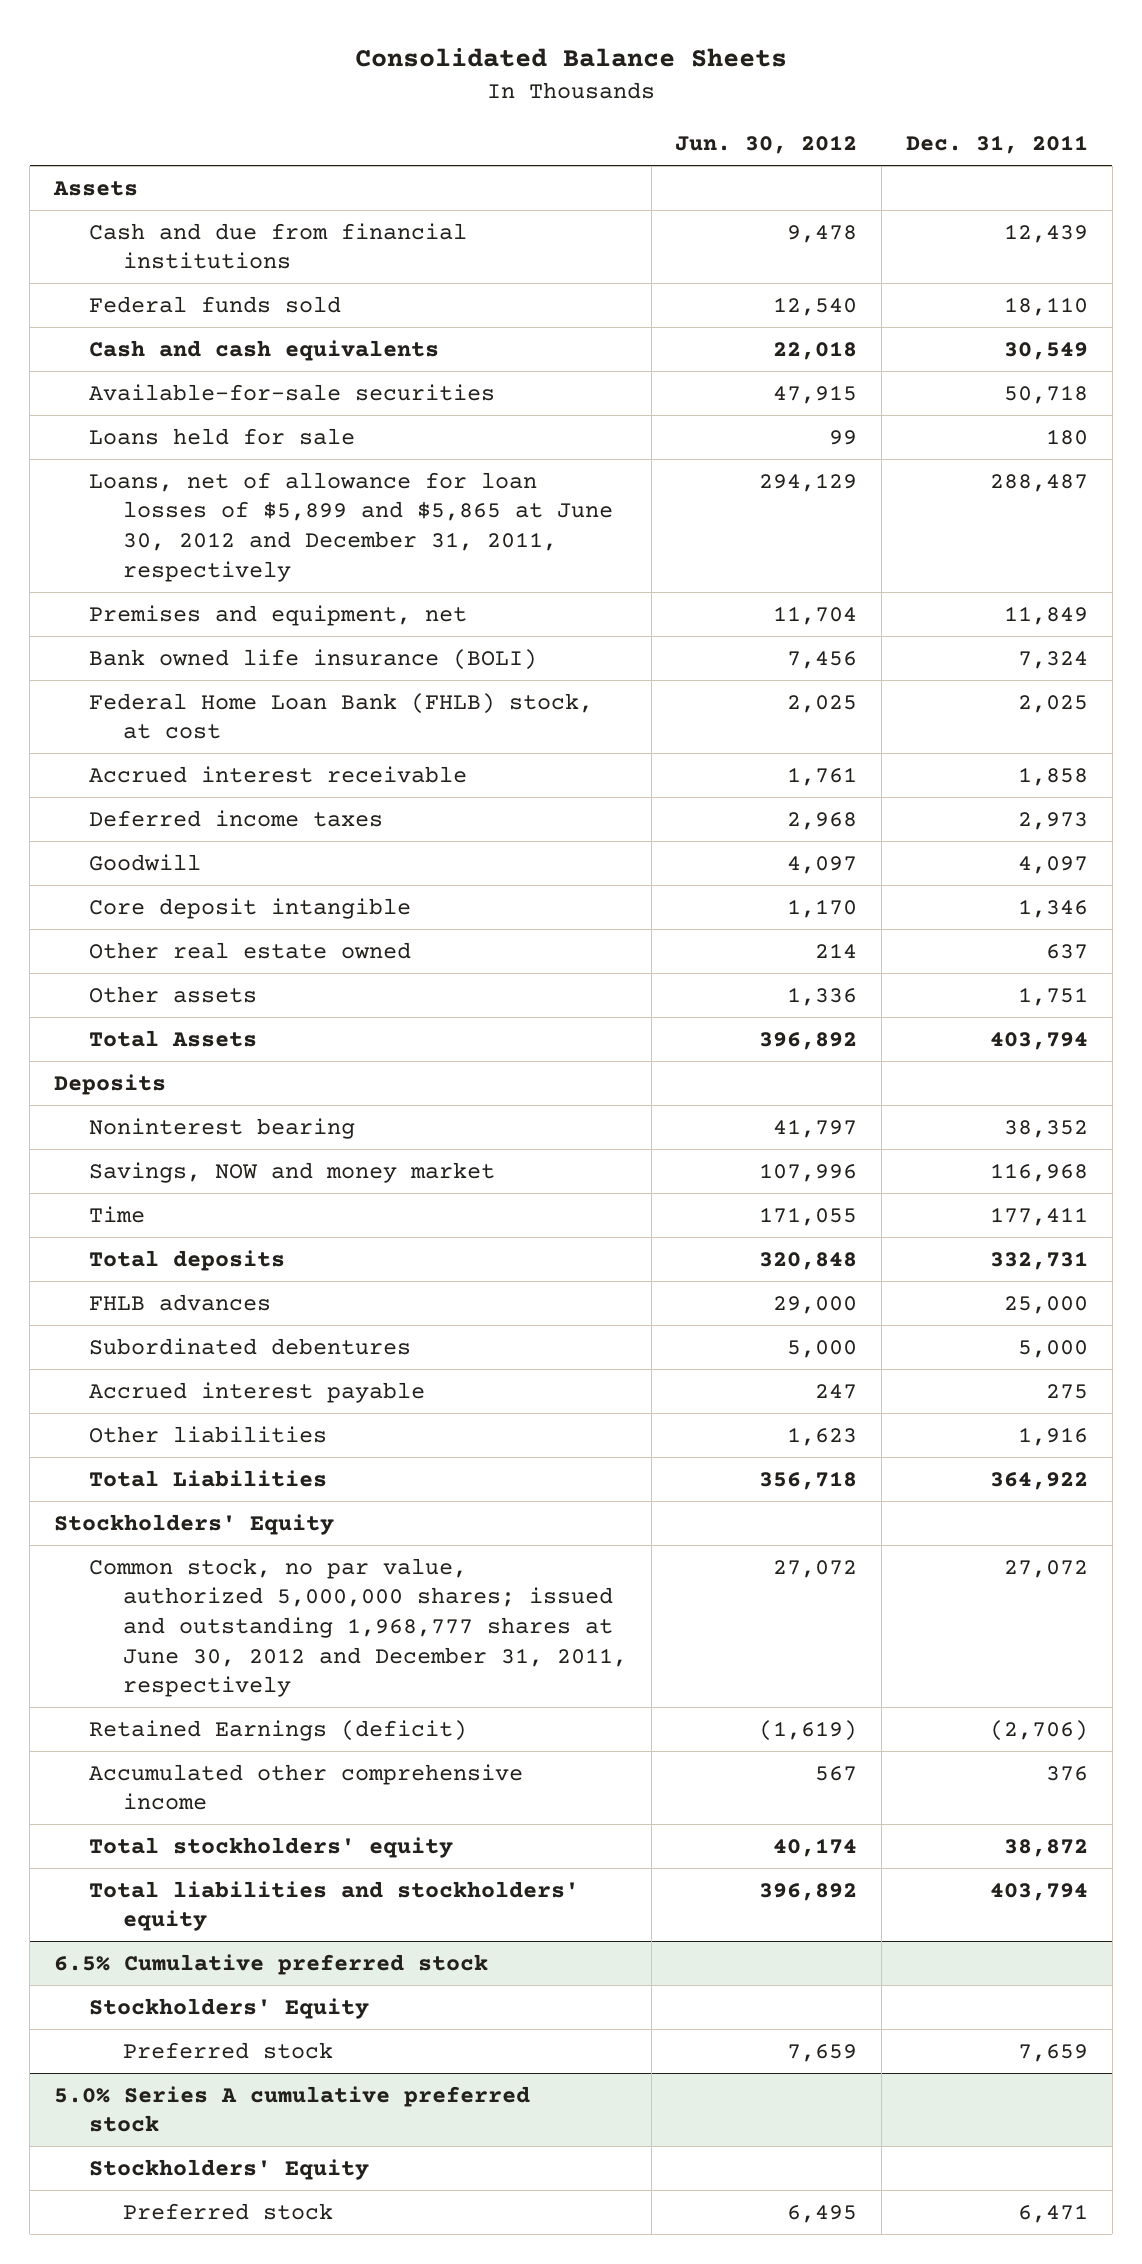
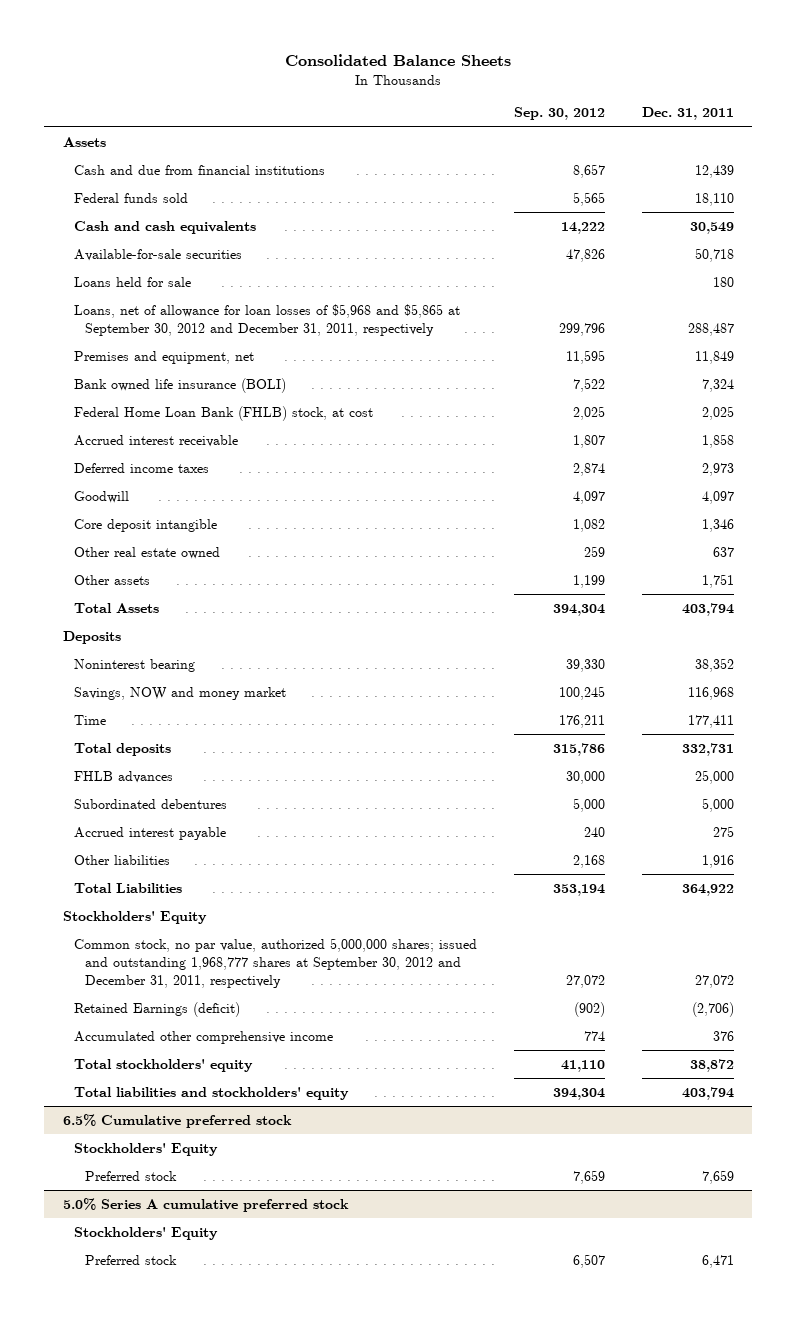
[675,135,858,155] Jun. 30, 2012 -> none
none -> [513,107,605,121] Sep. 30, 2012
[88,471,613,582] Loans, net of allowance for loan losses of $5,899 and $5,865 at June 30, 2012 and December 31, 2011, respectively -> [74,303,461,336] Loans, net of allowance for loan losses of $5,968 and $5,865 at September 30, 2012 and December 31, 2011, respectively
[88,1557,627,1698] Common stock, no par value, authorized 5,000,000 shares; issued and outstanding 1,968,777 shares at June 30, 2012 and December 31, 2011, respectively -> [74,937,478,988] Common stock, no par value, authorized 5,000,000 shares; issued and outstanding 1,968,777 shares at September 30, 2012 and December 31, 2011, respectively

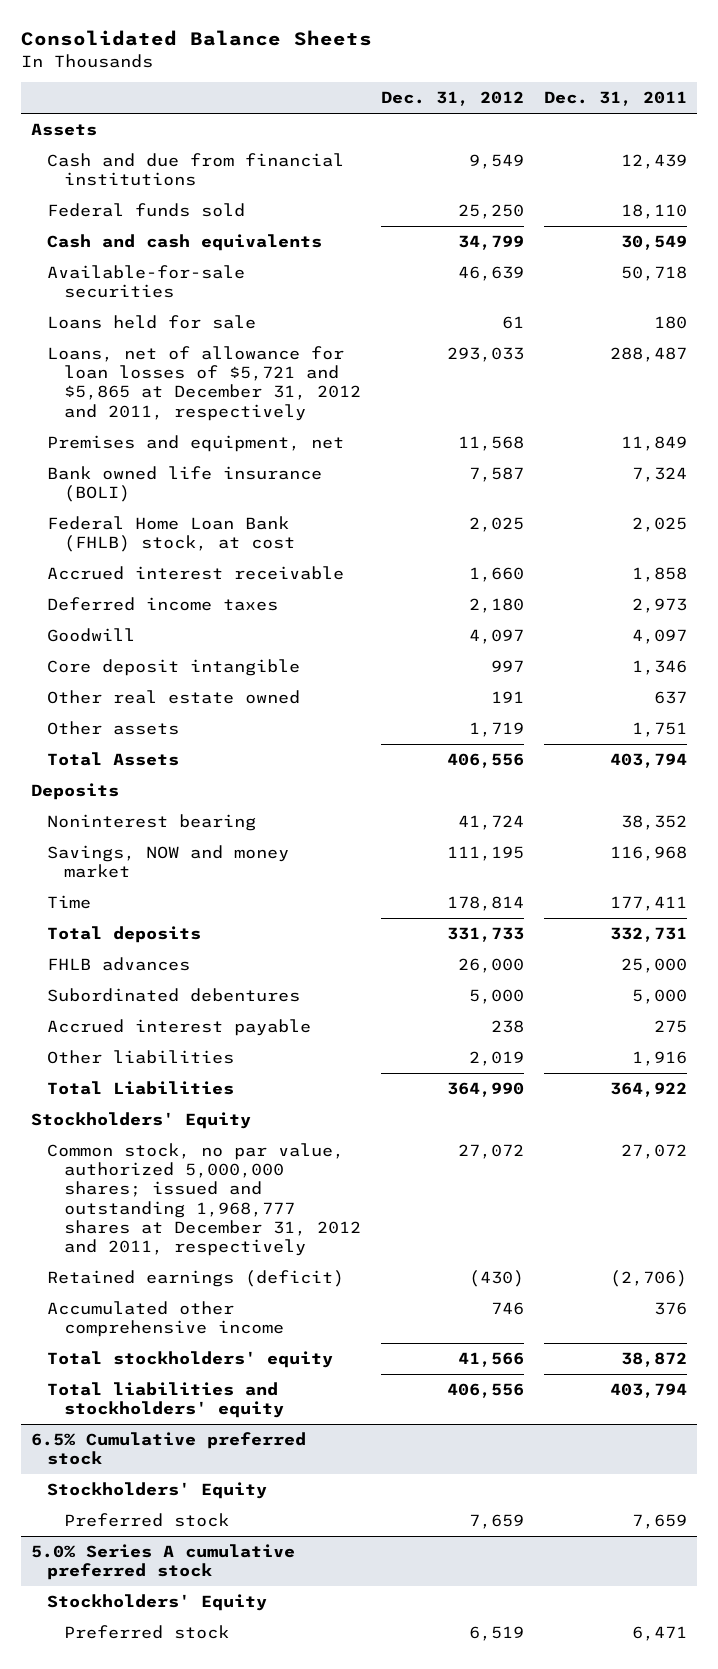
[513,107,605,121] Sep. 30, 2012 -> none
none -> [381,91,525,107] Dec. 31, 2012
[74,303,461,336] Loans, net of allowance for loan losses of $5,968 and $5,865 at September 30, 2012 and December 31, 2011, respectively -> [47,345,361,421] Loans, net of allowance for loan losses of $5,721 and $5,865 at December 31, 2012 and 2011, respectively
[74,937,478,988] Common stock, no par value, authorized 5,000,000 shares; issued and outstanding 1,968,777 shares at September 30, 2012 and December 31, 2011, respectively -> [47,1142,361,1257] Common stock, no par value, authorized 5,000,000 shares; issued and outstanding 1,968,777 shares at December 31, 2012 and 2011, respectively
[74,1001,241,1017] Retained Earnings (deficit) -> [47,1269,345,1287] Retained earnings (deficit)

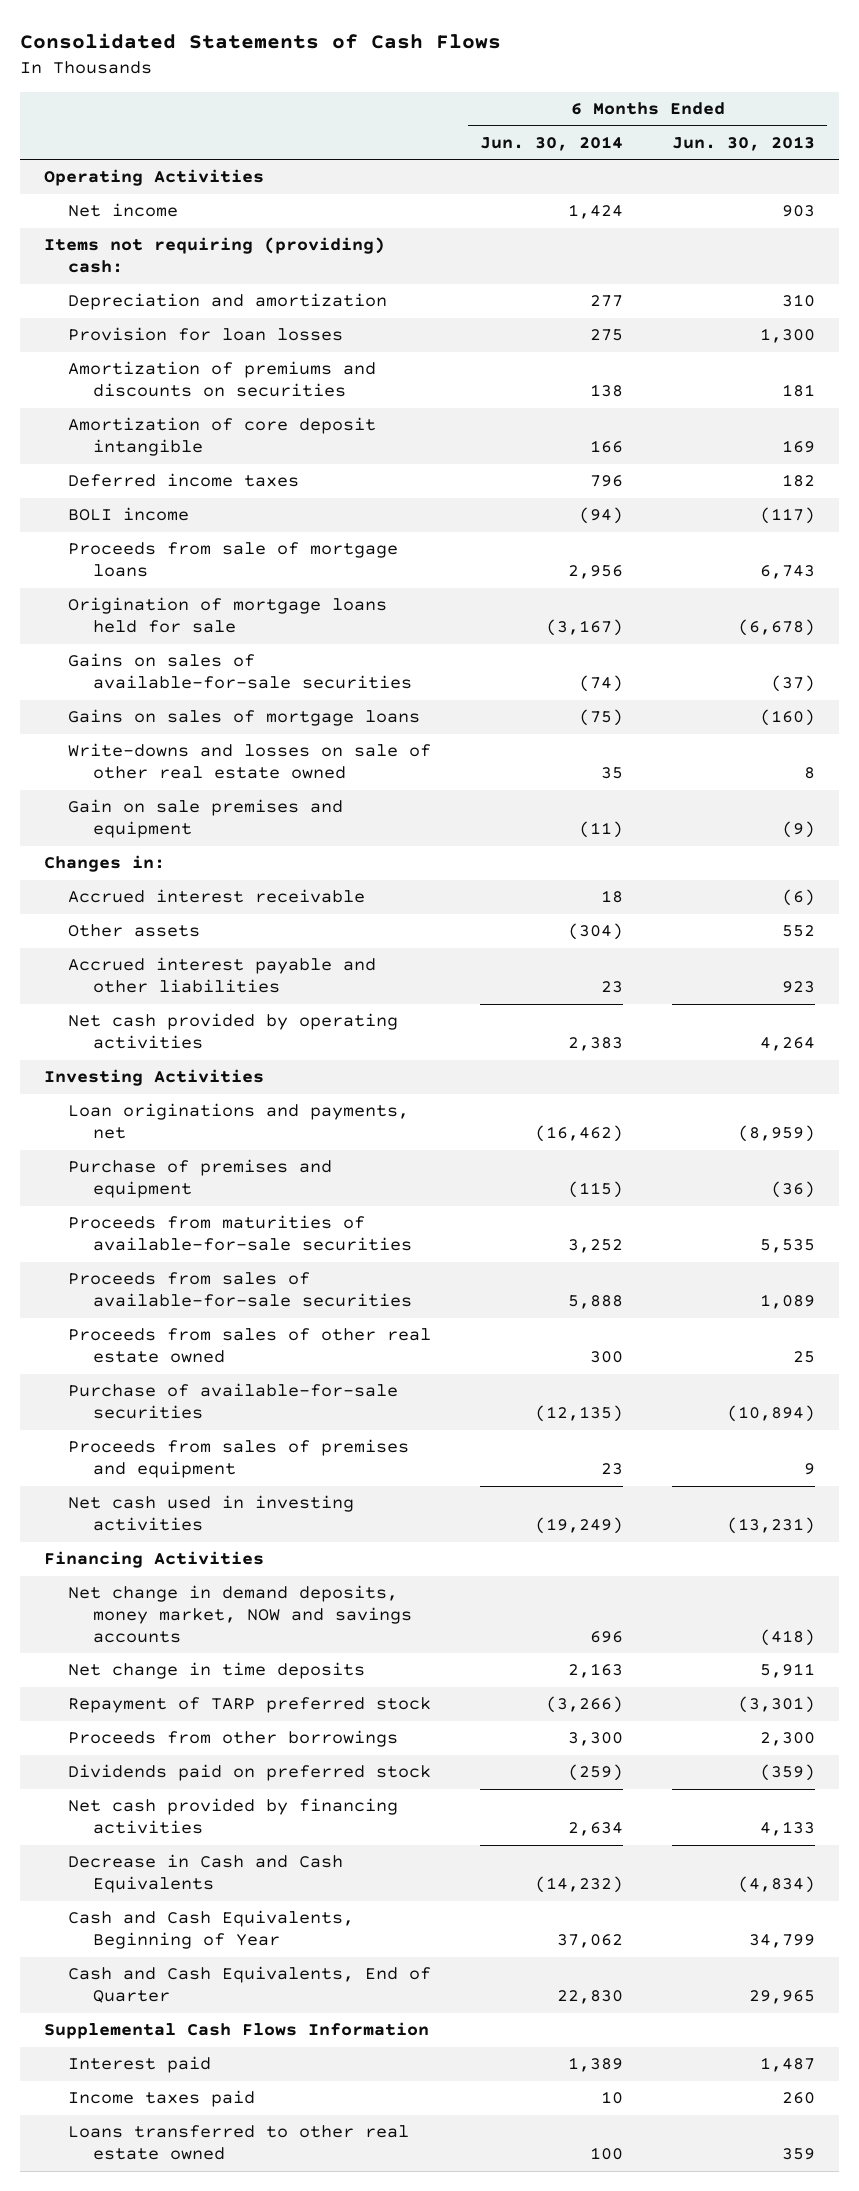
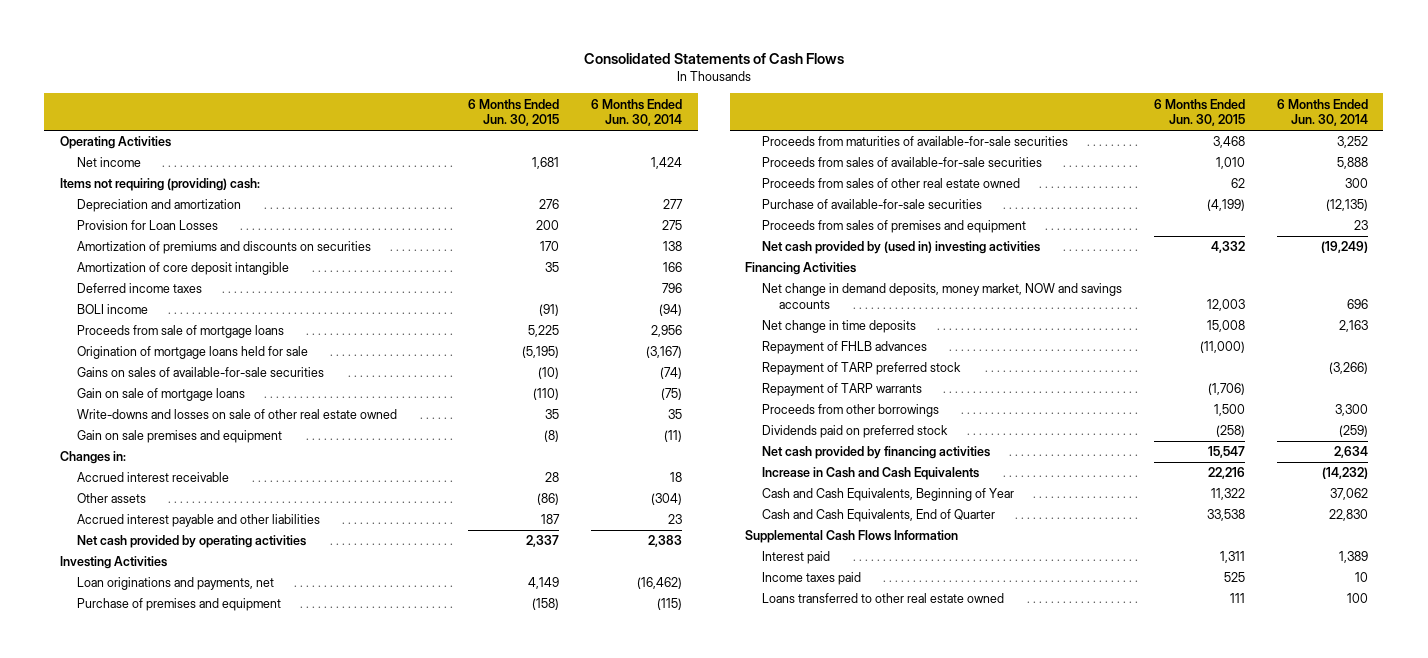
[671,135,815,151] Jun. 30, 2013 -> none
none -> [468,98,560,127] 6 Months Ended Jun. 30, 2015
[68,327,344,342] Provision for loan losses -> [76,220,218,231] Provision for Loan Losses
[68,709,421,727] Gains on sales of mortgage loans -> [76,388,245,402] Gain on sale of mortgage loans
[68,1495,355,1532] Net cash used in investing activities -> [762,241,1041,255] Net cash provided by (used in) investing activities
none -> [762,341,928,355] Repayment of FHLB advances
none -> [762,383,923,397] Repayment of TARP warrants
[68,1854,344,1894] Decrease in Cash and Cash Equivalents -> [762,467,980,481] Increase in Cash and Cash Equivalents

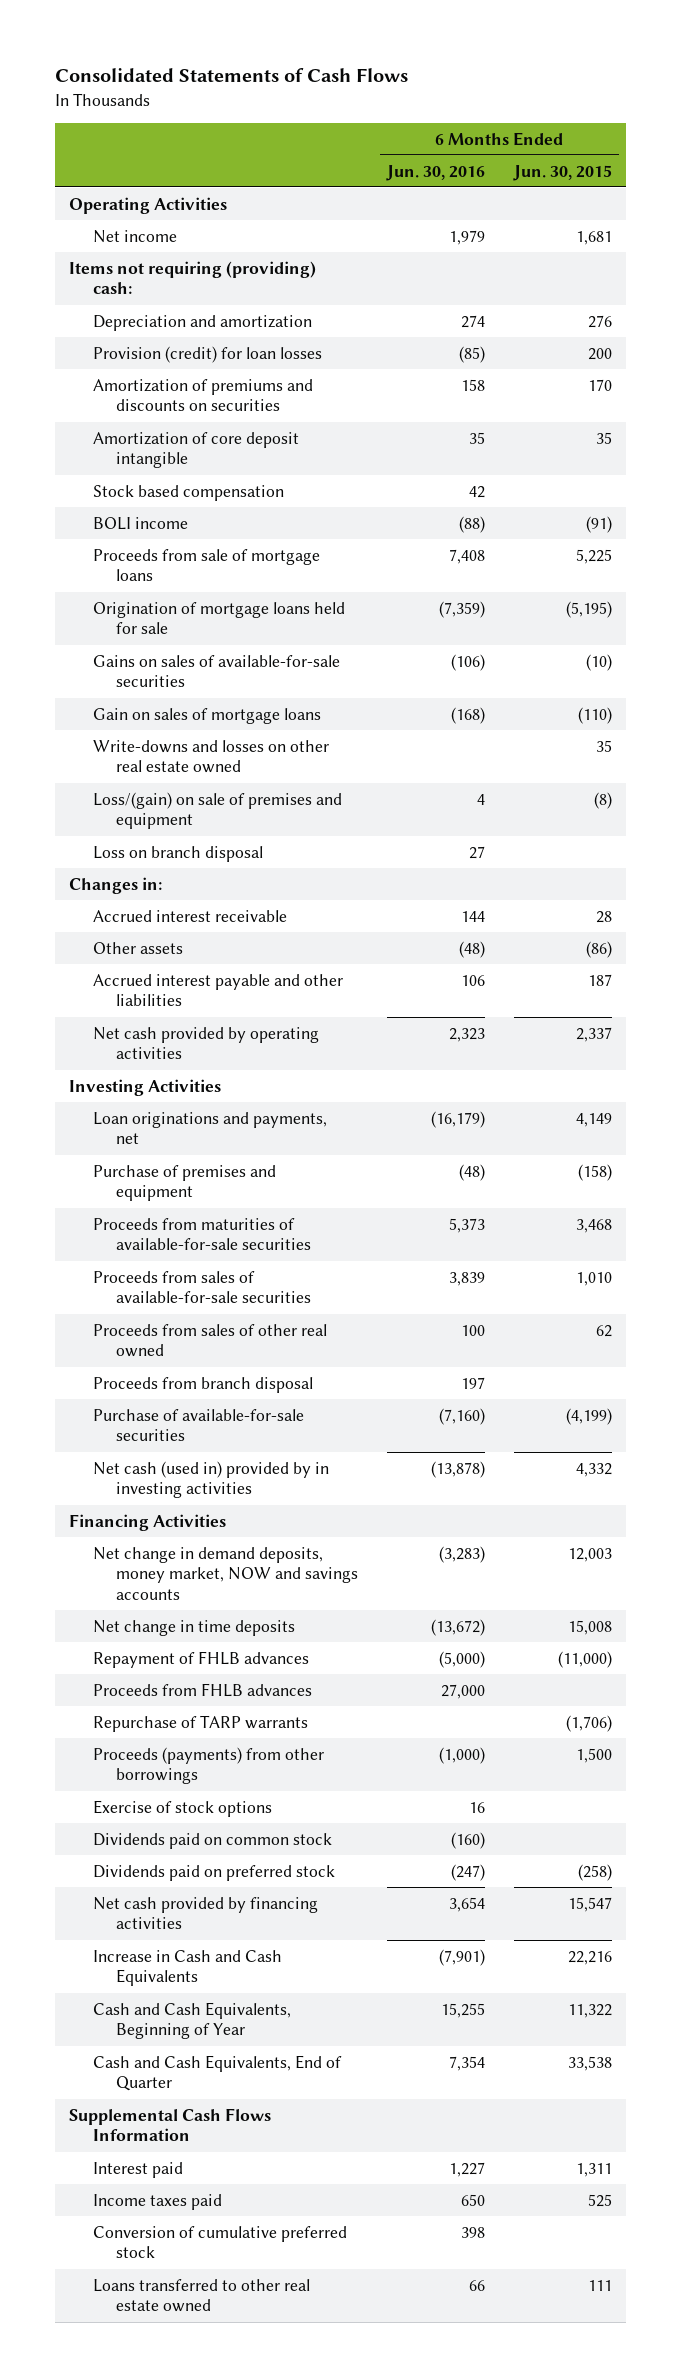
[591,98,683,127] 6 Months Ended Jun. 30, 2014 -> none
none -> [385,164,485,181] Jun. 30, 2016
[76,220,218,231] Provision for Loan Losses -> [92,345,322,363] Provision (credit) for loan losses
[76,283,202,294] Deferred income taxes -> none
none -> [92,484,284,501] Stock based compensation
[76,388,245,402] Gain on sale of mortgage loans -> [92,707,321,724] Gain on sales of mortgage loans
[76,409,397,420] Write-downs and losses on sale of other real estate owned -> [92,739,329,774] Write-downs and losses on other real estate owned
[76,430,282,444] Gain on sale premises and equipment -> [92,791,342,830] Loss/(gain) on sale of premises and equipment
none -> [92,845,263,862] Loss on branch disposal
[762,178,1021,189] Proceeds from sales of other real estate owned -> [92,1323,327,1358] Proceeds from sales of other real owned
none -> [92,1376,313,1393] Proceeds from branch disposal
[762,220,1027,234] Proceeds from sales of premises and equipment -> none
[762,241,1041,255] Net cash provided by (used in) investing activities -> [92,1460,329,1499] Net cash (used in) provided by in investing activities
[762,362,962,376] Repayment of TARP preferred stock -> none
none -> [92,1682,312,1697] Proceeds from FHLB advances
[762,383,923,397] Repayment of TARP warrants -> [92,1714,308,1732] Repurchase of TARP warrants
[762,404,940,418] Proceeds from other borrowings -> [92,1746,324,1785] Proceeds (payments) from other borrowings
none -> [92,1799,272,1817] Exercise of stock options
none -> [92,1832,332,1849] Dividends paid on common stock
none -> [92,2225,347,2259] Conversion of cumulative preferred stock

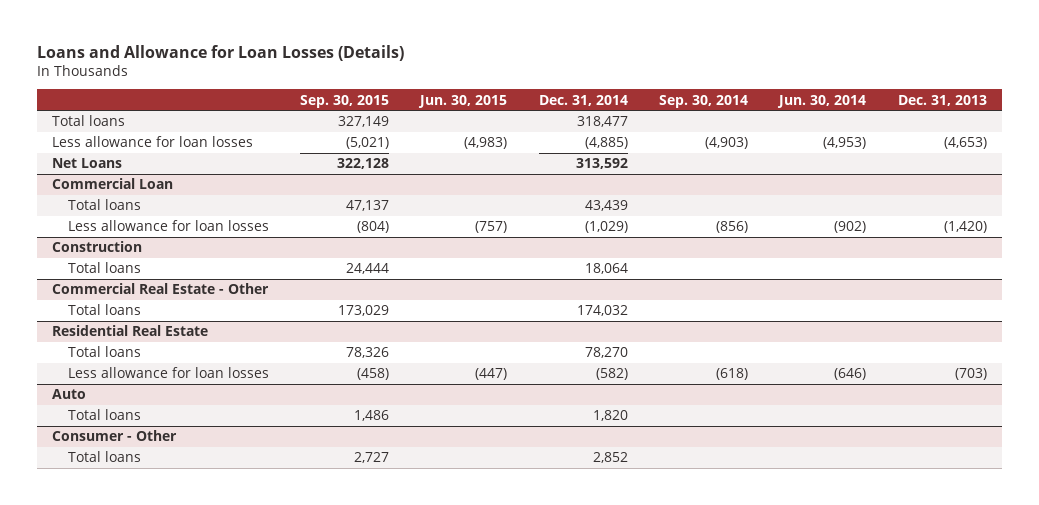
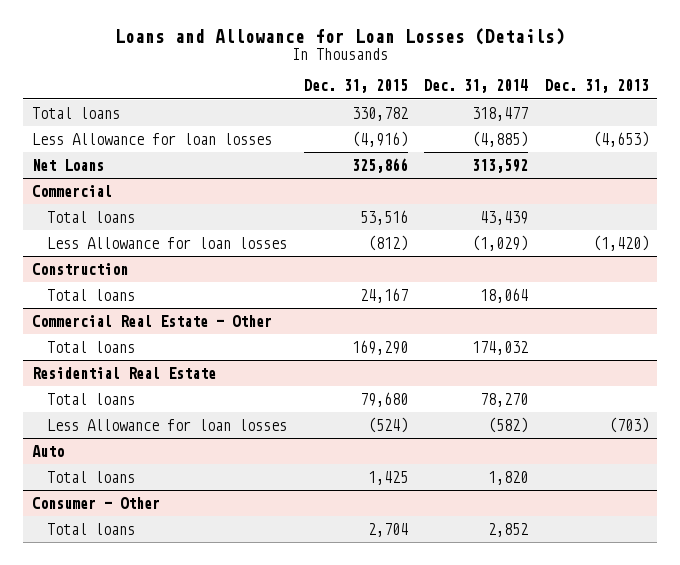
[300,94,390,108] Sep. 30, 2015 -> none
[418,94,508,108] Jun. 30, 2015 -> none
[659,94,749,108] Sep. 30, 2014 -> none
[777,94,867,108] Jun. 30, 2014 -> none
none -> [303,79,408,94] Dec. 31, 2015
[52,136,254,148] Less allowance for loan losses -> [31,132,272,145] Less Allowance for loan losses
[52,178,174,190] Commercial Loan -> [31,184,112,197] Commercial
[67,220,269,232] Less allowance for loan losses -> [46,236,287,249] Less Allowance for loan losses
[67,367,269,379] Less allowance for loan losses -> [46,418,287,431] Less Allowance for loan losses

